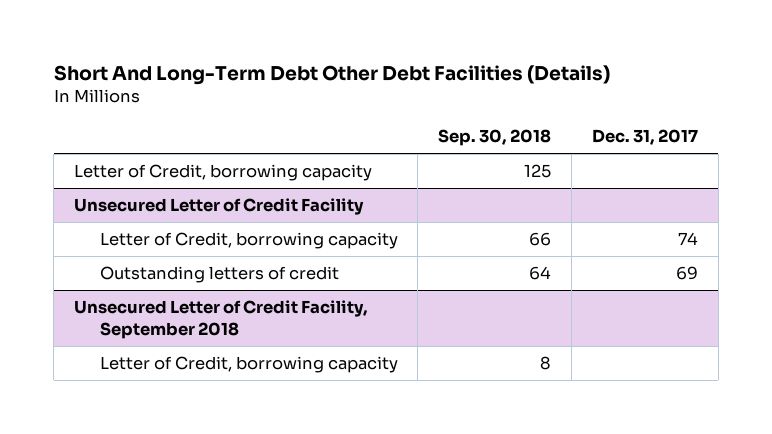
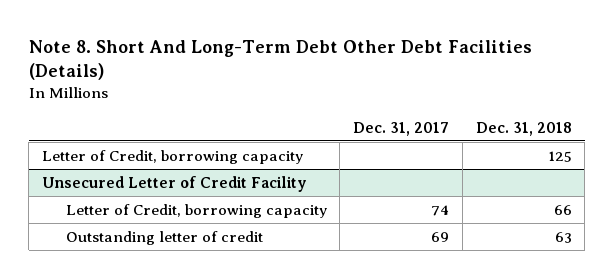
[53,64,610,85] Short And Long-Term Debt Other Debt Facilities (Details) -> [28,39,532,81] Note 8. Short And Long-Term Debt Other Debt Facilities (Details)
[438,129,552,147] Sep. 30, 2018 -> none
none -> [475,121,572,136] Dec. 31, 2018
[74,300,369,339] Unsecured Letter of Credit Facility, September 2018 -> none
[99,356,398,374] Letter of Credit, borrowing capacity -> none
[99,266,339,284] Outstanding letters of credit -> [65,230,263,245] Outstanding letter of credit

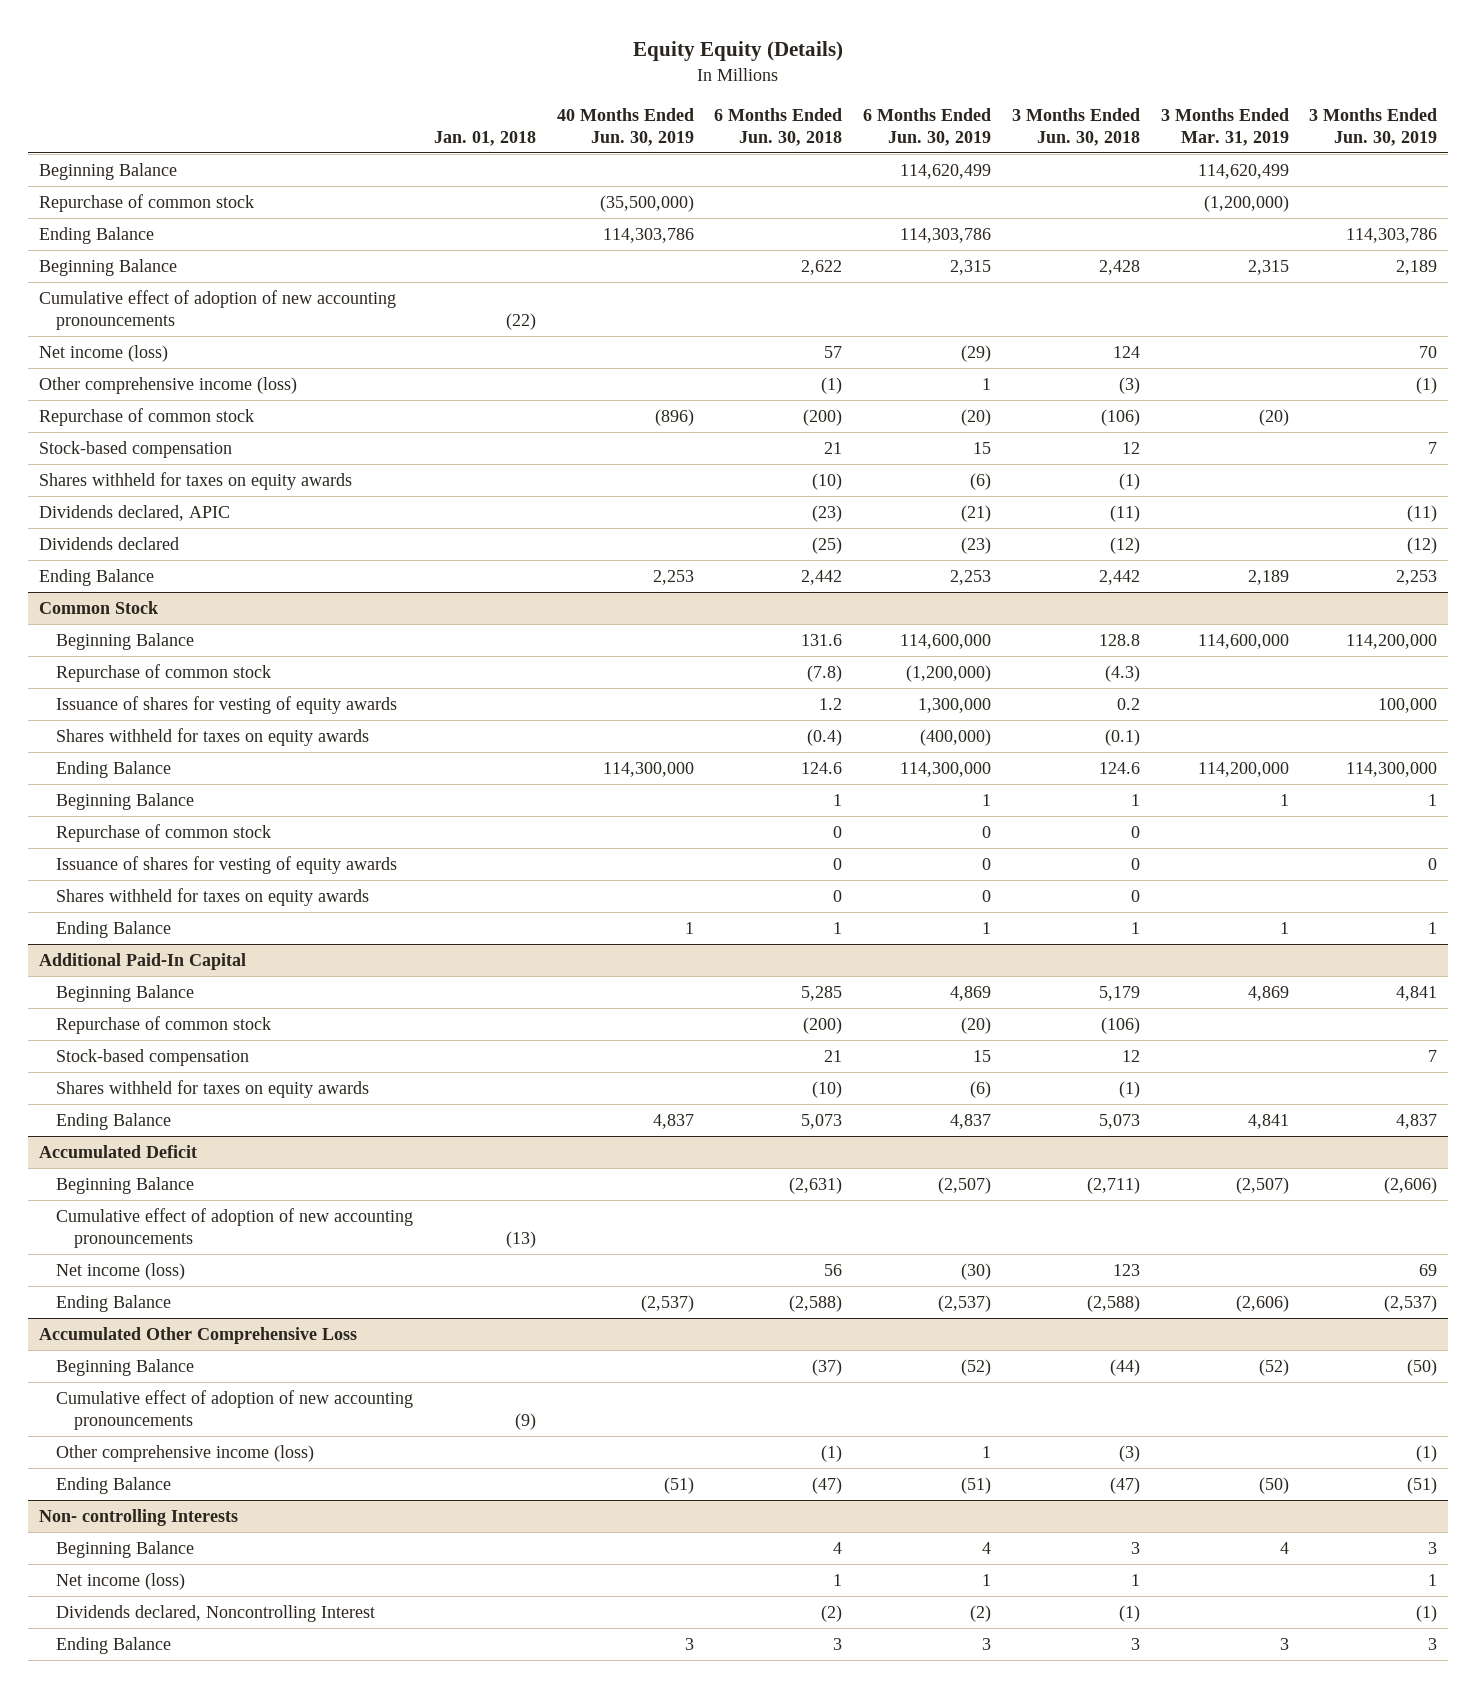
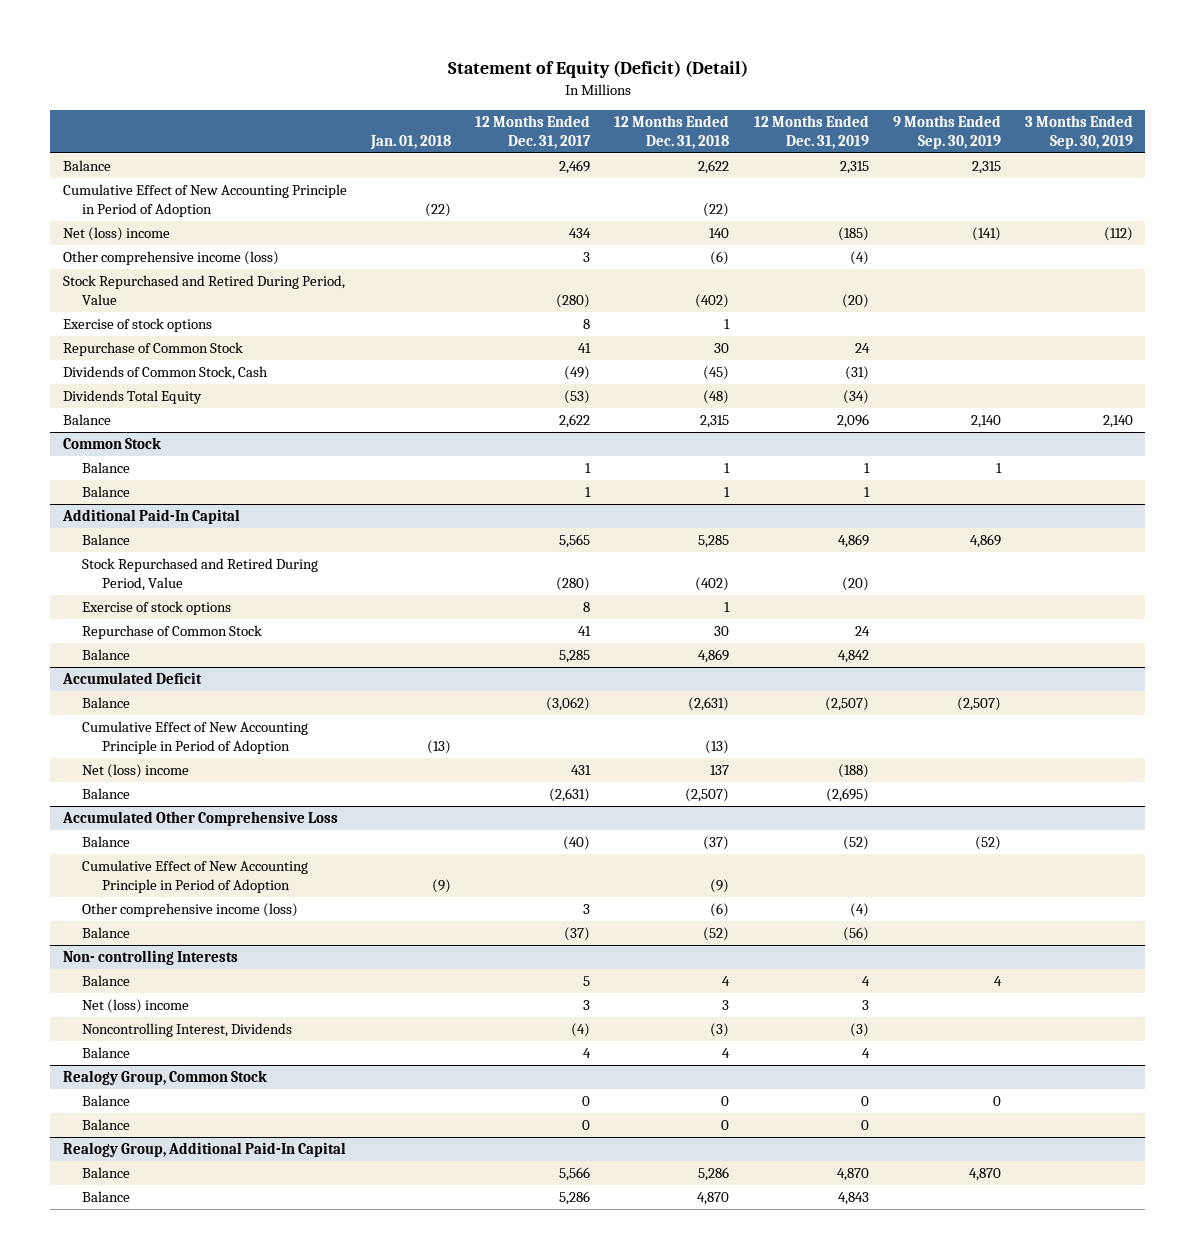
[632,41,843,62] Equity Equity (Details) -> [447,60,748,79] Statement of Equity (Deficit) (Detail)
[556,108,694,146] 40 Months Ended Jun. 30, 2019 -> none
[714,108,843,146] 6 Months Ended Jun. 30, 2018 -> none
[863,108,992,146] 6 Months Ended Jun. 30, 2019 -> none
[1011,108,1140,146] 3 Months Ended Jun. 30, 2018 -> none
[1160,108,1289,146] 3 Months Ended Mar. 31, 2019 -> none
[1309,108,1438,146] 3 Months Ended Jun. 30, 2019 -> none
none -> [475,114,592,150] 12 Months Ended Dec. 31, 2017
none -> [614,114,730,150] 12 Months Ended Dec. 31, 2018
none -> [753,114,869,150] 12 Months Ended Dec. 31, 2019
none -> [892,114,1001,150] 9 Months Ended Sep. 30, 2019
none -> [1025,114,1134,150] 3 Months Ended Sep. 30, 2019
[38,163,177,181] Beginning Balance -> none
[38,194,254,213] Repurchase of common stock -> none
[38,227,154,245] Ending Balance -> none
[38,259,177,277] Beginning Balance -> [62,160,111,172] Balance
[38,290,396,330] Cumulative effect of adoption of new accounting pronouncements -> [62,184,347,218] Cumulative Effect of New Accounting Principle in Period of Adoption
[38,345,168,363] Net income (loss) -> [62,227,170,242] Net (loss) income
[38,441,232,459] Stock-based compensation -> none
[38,472,352,491] Shares withheld for taxes on equity awards -> none
[38,408,254,427] Repurchase of common stock -> [62,275,345,306] Stock Repurchased and Retired During Period, Value
none -> [62,318,212,333] Exercise of stock options
none -> [62,342,243,357] Repurchase of Common Stock
[38,505,230,522] Dividends declared, APIC -> [62,366,268,381] Dividends of Common Stock, Cash
[38,537,179,551] Dividends declared -> [62,390,202,405] Dividends Total Equity
[38,569,154,587] Ending Balance -> [62,414,111,426] Balance
[56,633,195,651] Beginning Balance -> none
[56,664,272,683] Repurchase of common stock -> none
[56,696,398,715] Issuance of shares for vesting of equity awards -> none
[56,728,370,747] Shares withheld for taxes on equity awards -> none
[56,761,172,779] Ending Balance -> none
[56,824,272,843] Repurchase of common stock -> none
[56,856,398,875] Issuance of shares for vesting of equity awards -> none
[56,888,370,907] Shares withheld for taxes on equity awards -> none
[56,793,195,811] Beginning Balance -> [82,462,131,474] Balance
[56,921,172,939] Ending Balance -> [82,486,131,498] Balance
[56,1049,250,1067] Stock-based compensation -> none
[56,1080,370,1099] Shares withheld for taxes on equity awards -> none
[56,985,195,1003] Beginning Balance -> [82,534,131,546] Balance
[56,1016,272,1035] Repurchase of common stock -> [82,558,319,592] Stock Repurchased and Retired During Period, Value
none -> [82,601,232,616] Exercise of stock options
none -> [82,625,263,640] Repurchase of Common Stock
[56,1113,172,1131] Ending Balance -> [82,649,131,661] Balance
[56,1177,195,1195] Beginning Balance -> [82,697,131,709] Balance
[56,1208,414,1248] Cumulative effect of adoption of new accounting pronouncements -> [82,721,309,755] Cumulative Effect of New Accounting Principle in Period of Adoption
[56,1263,186,1281] Net income (loss) -> [82,764,190,779] Net (loss) income
[56,1295,172,1313] Ending Balance -> [82,788,131,800] Balance
[56,1359,195,1377] Beginning Balance -> [82,836,131,848] Balance
[56,1390,414,1430] Cumulative effect of adoption of new accounting pronouncements -> [82,860,309,894] Cumulative Effect of New Accounting Principle in Period of Adoption
[56,1477,172,1495] Ending Balance -> [82,927,131,939] Balance
[56,1541,195,1559] Beginning Balance -> [82,975,131,987] Balance
[56,1573,186,1591] Net income (loss) -> [82,999,190,1014] Net (loss) income
[56,1605,376,1623] Dividends declared, Noncontrolling Interest -> [82,1023,293,1038] Noncontrolling Interest, Dividends
[56,1637,172,1655] Ending Balance -> [82,1047,131,1059] Balance
none -> [62,1070,267,1086] Realogy Group, Common Stock
none -> [82,1095,131,1107] Balance
none -> [82,1119,131,1131] Balance
none -> [62,1142,346,1158] Realogy Group, Additional Paid-In Capital
none -> [82,1167,131,1179] Balance
none -> [82,1191,131,1203] Balance

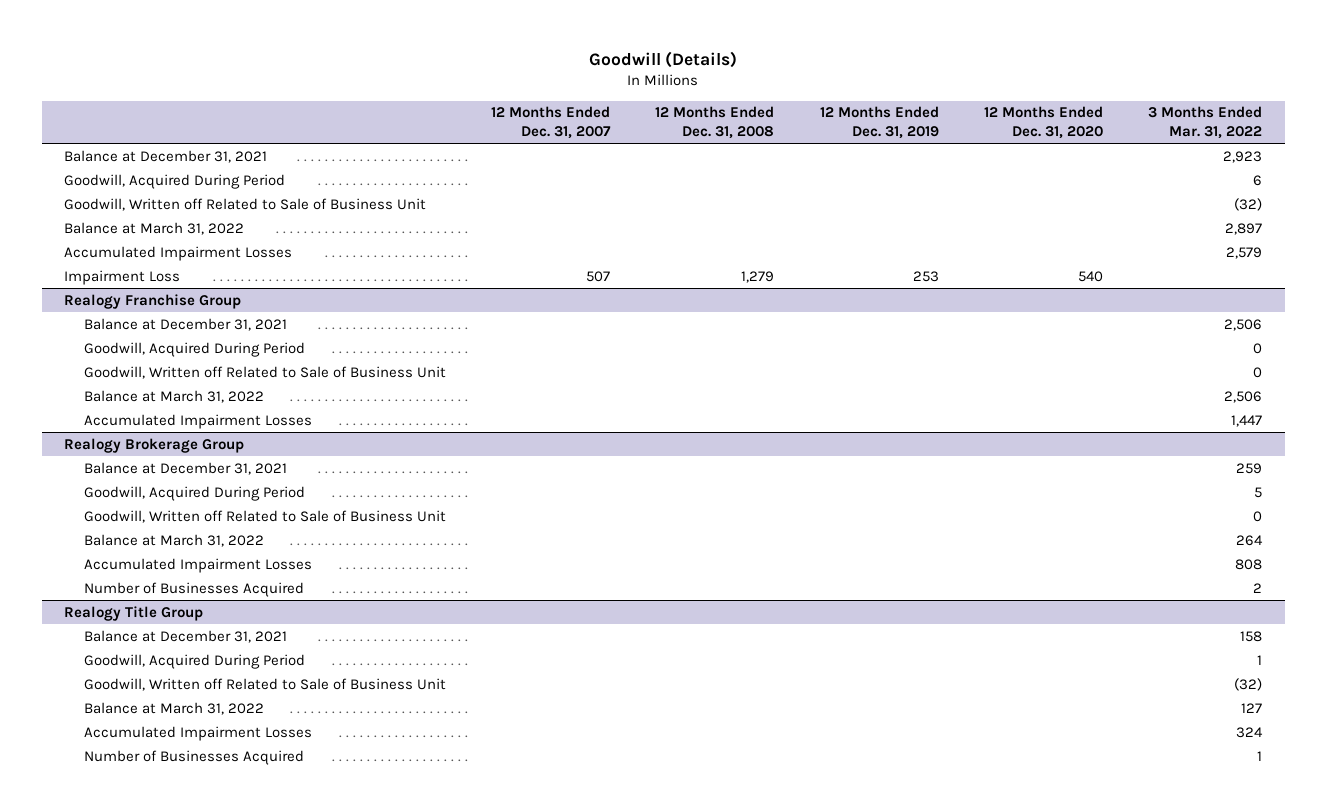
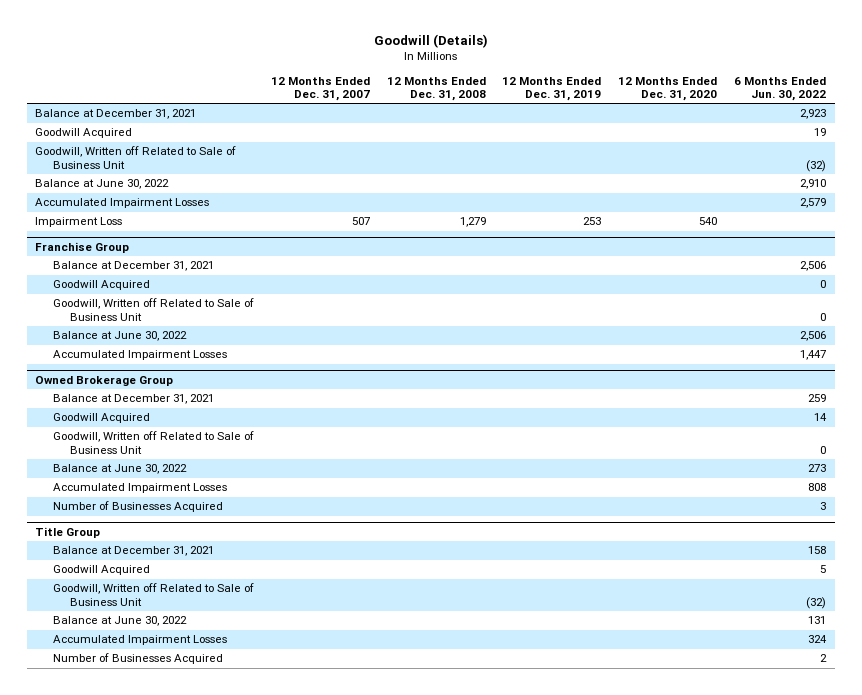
[1148,106,1263,139] 3 Months Ended Mar. 31, 2022 -> none
none -> [734,76,827,102] 6 Months Ended Jun. 30, 2022
[64,173,286,189] Goodwill, Acquired During Period -> [35,128,133,139] Goodwill Acquired
[64,221,245,235] Balance at March 31, 2022 -> [35,179,170,190] Balance at June 30, 2022
[64,293,242,309] Realogy Franchise Group -> none
[83,317,287,331] Balance at December 31, 2021 -> none
[83,341,305,357] Goodwill, Acquired During Period -> none
[83,365,446,379] Goodwill, Written off Related to Sale of Business Unit -> none
[83,389,264,403] Balance at March 31, 2022 -> none
[83,413,312,429] Accumulated Impairment Losses -> none
[64,437,245,453] Realogy Brokerage Group -> none
[83,461,287,475] Balance at December 31, 2021 -> none
[83,485,305,501] Goodwill, Acquired During Period -> none
[83,509,446,523] Goodwill, Written off Related to Sale of Business Unit -> none
[83,533,264,547] Balance at March 31, 2022 -> none
[83,557,312,573] Accumulated Impairment Losses -> none
[83,581,304,597] Number of Businesses Acquired -> none
[64,605,204,621] Realogy Title Group -> none
[83,629,287,643] Balance at December 31, 2021 -> none
[83,653,305,669] Goodwill, Acquired During Period -> none
[83,677,446,691] Goodwill, Written off Related to Sale of Business Unit -> none
[83,701,264,715] Balance at March 31, 2022 -> none
[83,725,312,741] Accumulated Impairment Losses -> none
[83,749,304,765] Number of Businesses Acquired -> none
none -> [35,241,130,253] Franchise Group
none -> [52,261,214,272] Balance at December 31, 2021
none -> [52,280,150,291] Goodwill Acquired
none -> [52,298,254,321] Goodwill, Written off Related to Sale of Business Unit
none -> [52,331,187,342] Balance at June 30, 2022
none -> [52,350,227,361] Accumulated Impairment Losses
none -> [35,375,174,386] Owned Brokerage Group
none -> [52,394,214,405] Balance at December 31, 2021
none -> [52,413,150,424] Goodwill Acquired
none -> [52,431,254,454] Goodwill, Written off Related to Sale of Business Unit
none -> [52,464,187,475] Balance at June 30, 2022
none -> [52,483,227,494] Accumulated Impairment Losses
none -> [52,501,223,513] Number of Businesses Acquired
none -> [35,526,101,538] Title Group
none -> [52,546,214,557] Balance at December 31, 2021
none -> [52,565,150,576] Goodwill Acquired
none -> [52,583,254,606] Goodwill, Written off Related to Sale of Business Unit
none -> [52,616,187,627] Balance at June 30, 2022
none -> [52,635,227,646] Accumulated Impairment Losses
none -> [52,653,223,665] Number of Businesses Acquired

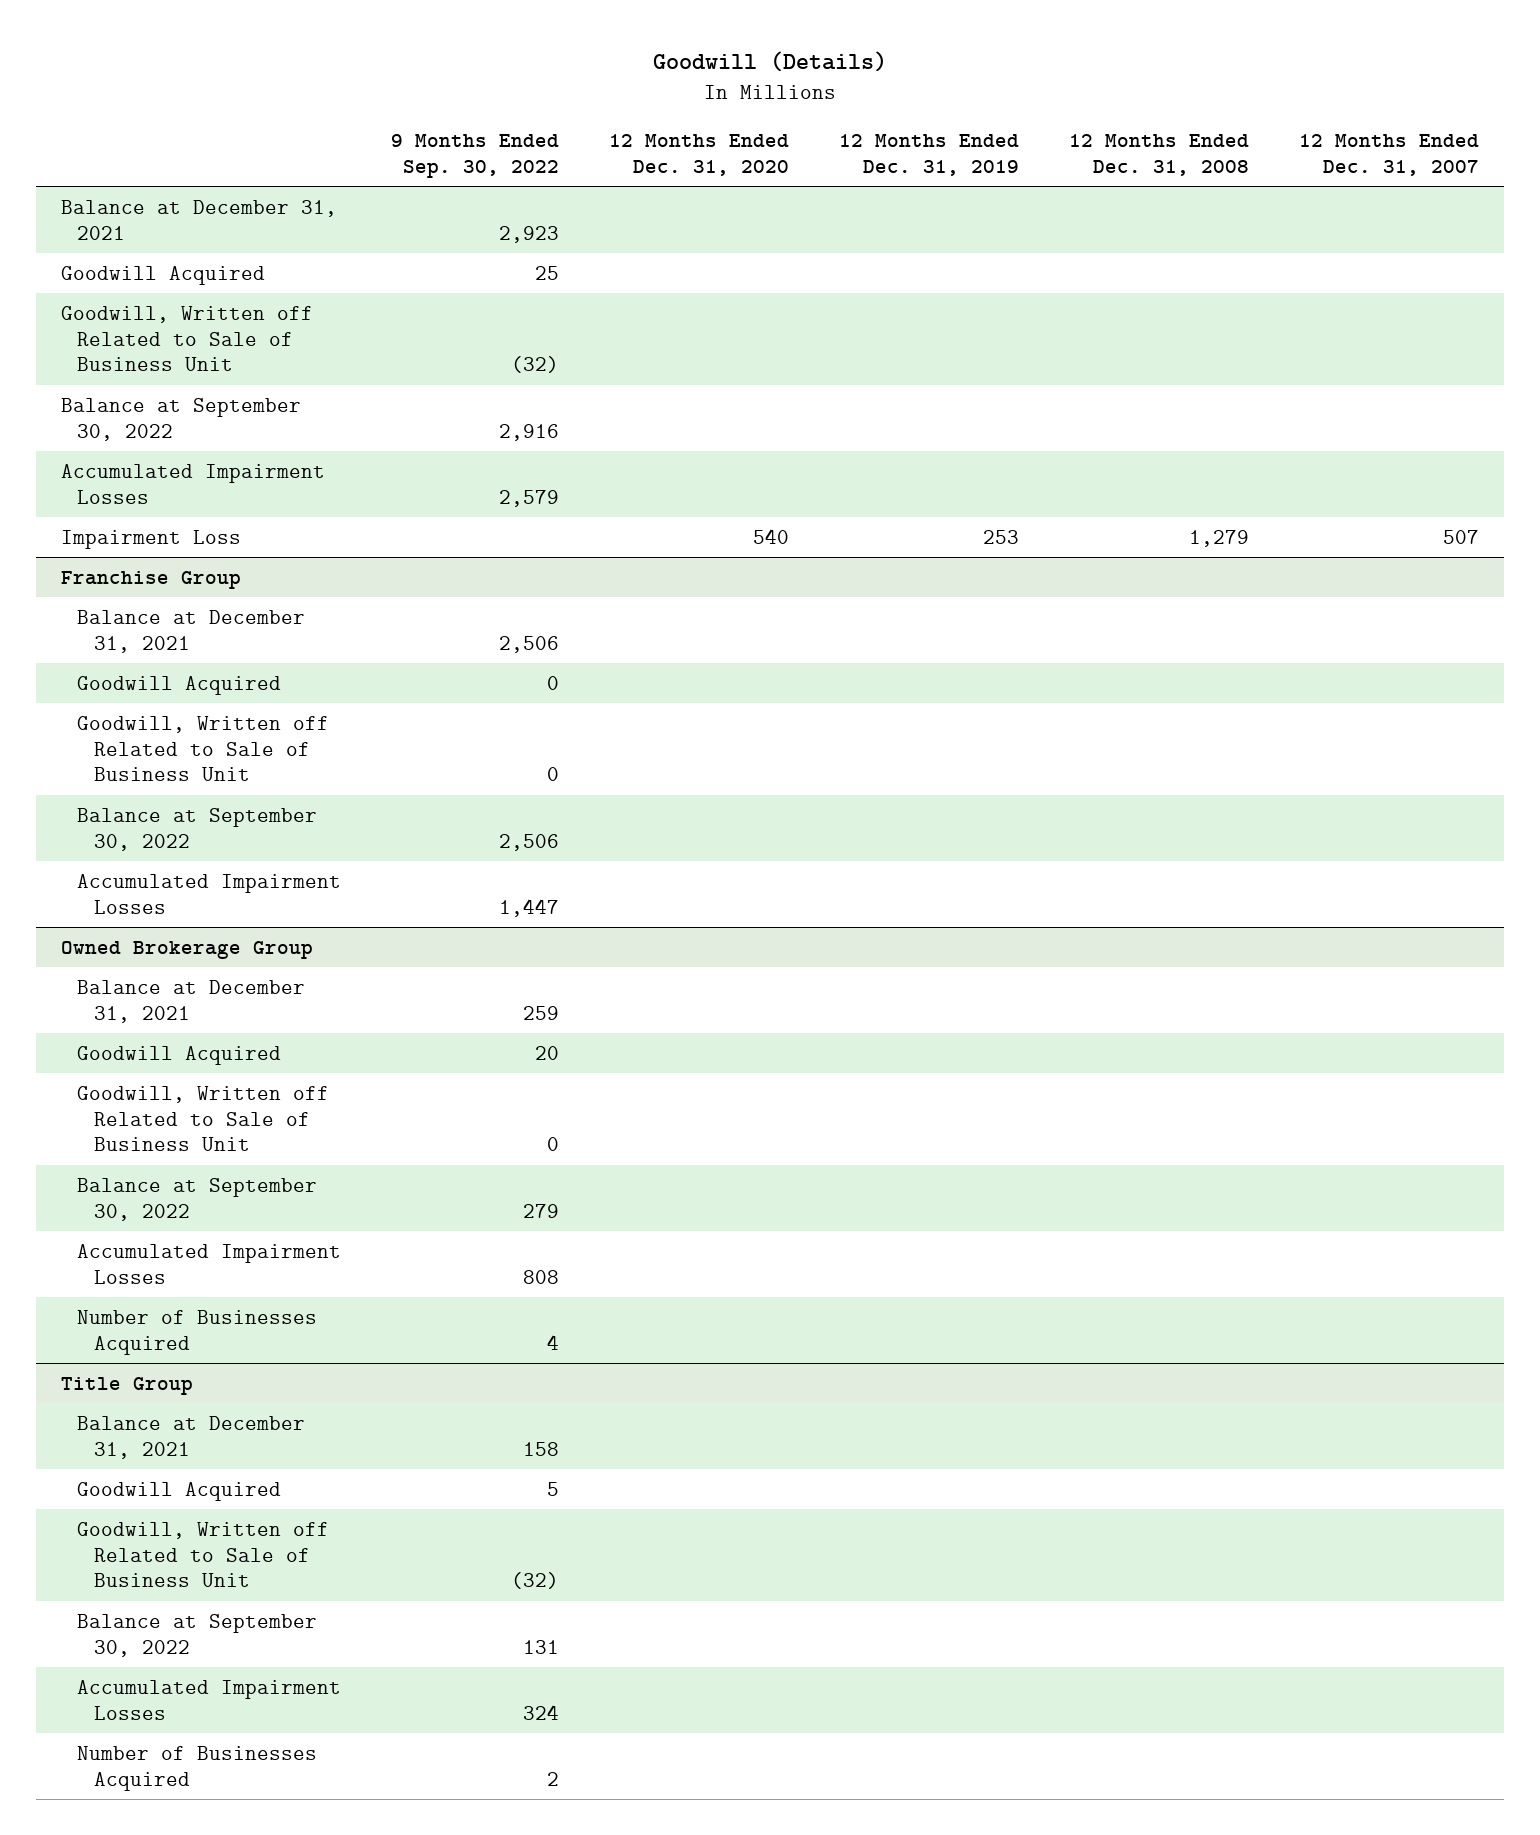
[734,76,827,102] 6 Months Ended Jun. 30, 2022 -> none
none -> [391,133,560,178] 9 Months Ended Sep. 30, 2022
[35,179,170,190] Balance at June 30, 2022 -> [60,397,301,441] Balance at September 30, 2022
[52,331,187,342] Balance at June 30, 2022 -> [77,807,318,851] Balance at September 30, 2022
[52,464,187,475] Balance at June 30, 2022 -> [77,1177,318,1221] Balance at September 30, 2022
[52,616,187,627] Balance at June 30, 2022 -> [77,1613,318,1657] Balance at September 30, 2022

